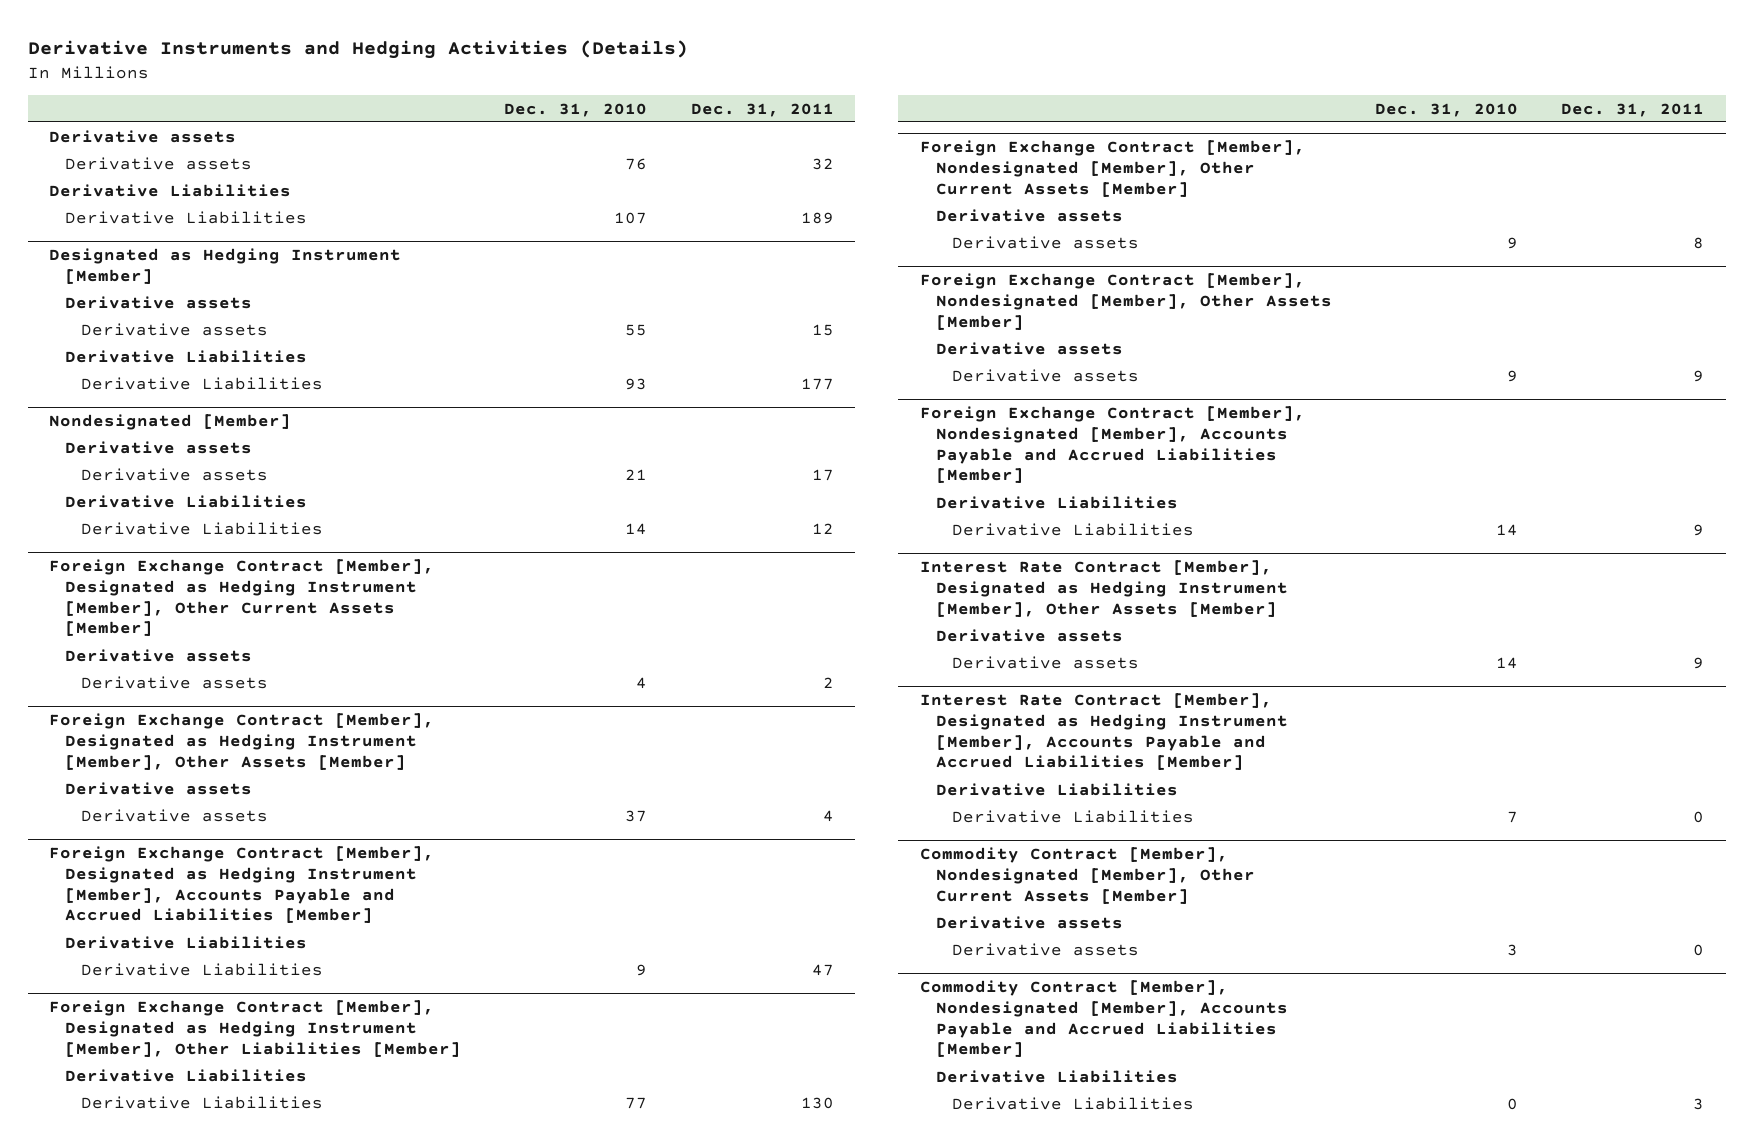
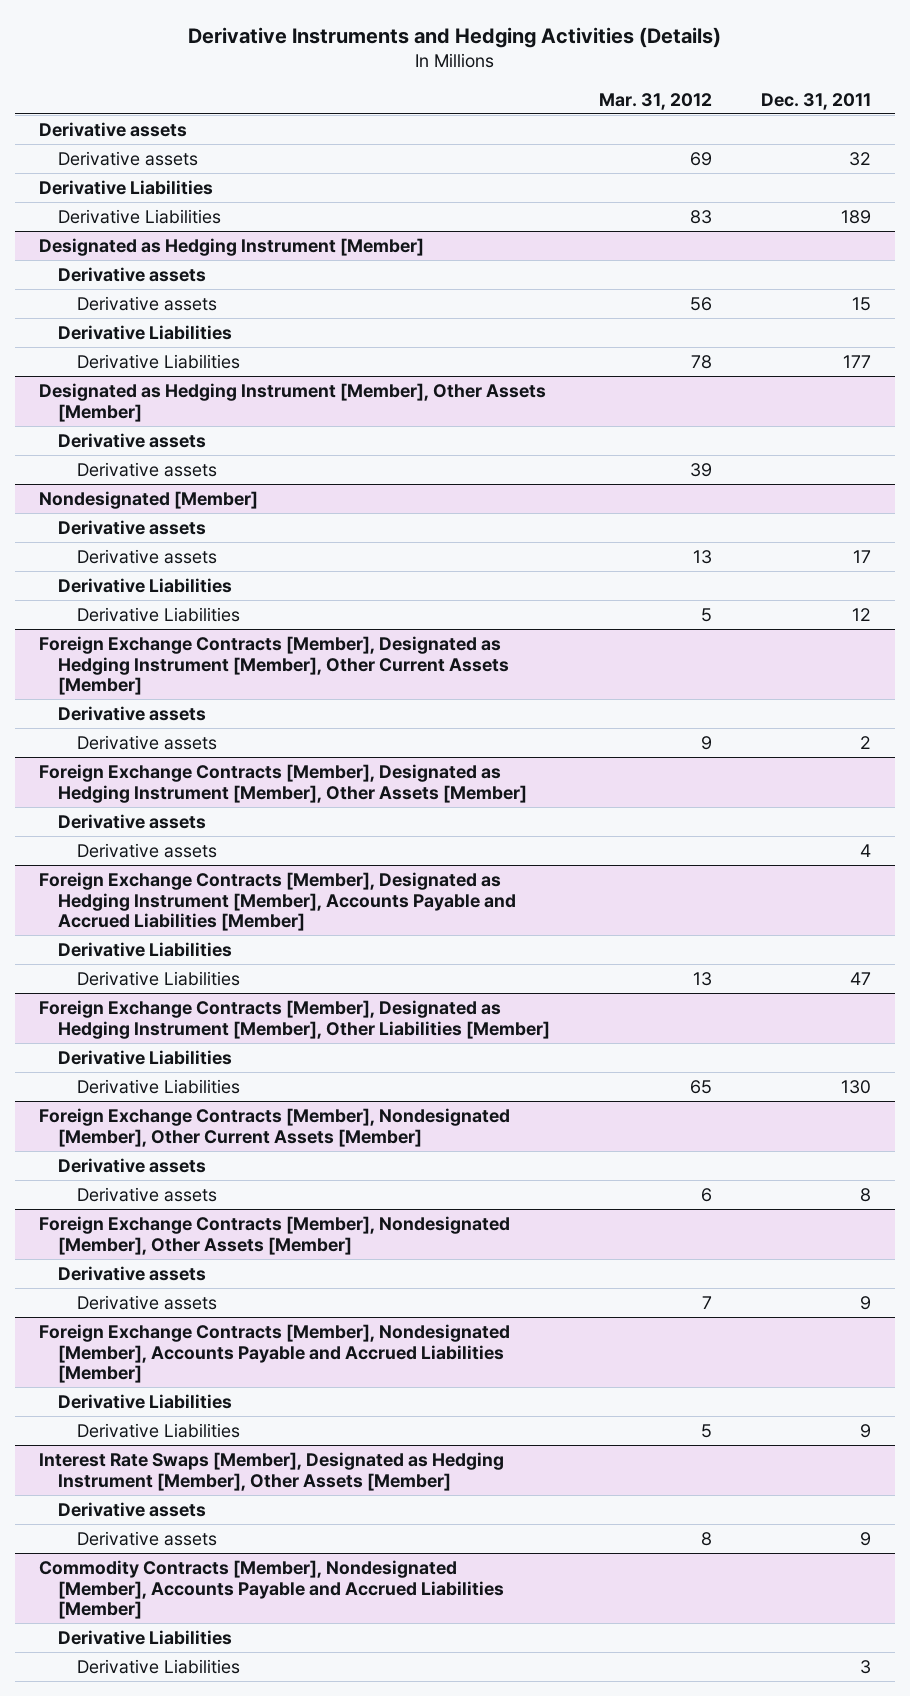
[504,102,648,117] Dec. 31, 2010 -> none
none -> [598,92,712,110] Mar. 31, 2012
none -> [39,382,547,422] Designated as Hedging Instrument [Member], Other Assets [Member]
none -> [57,432,206,448] Derivative assets
none -> [76,461,217,477] Derivative assets
[49,558,435,637] Foreign Exchange Contract [Member], Designated as Hedging Instrument [Member], Other Current Assets [Member] -> [39,635,509,696] Foreign Exchange Contracts [Member], Designated as Hedging Instrument [Member], Other Current Assets [Member]
[49,712,435,770] Foreign Exchange Contract [Member], Designated as Hedging Instrument [Member], Other Assets [Member] -> [39,763,527,803] Foreign Exchange Contracts [Member], Designated as Hedging Instrument [Member], Other Assets [Member]
[49,845,435,924] Foreign Exchange Contract [Member], Designated as Hedging Instrument [Member], Accounts Payable and Accrued Liabilities [Member] -> [39,871,516,932] Foreign Exchange Contracts [Member], Designated as Hedging Instrument [Member], Accounts Payable and Accrued Liabilities [Member]
[49,999,462,1057] Foreign Exchange Contract [Member], Designated as Hedging Instrument [Member], Other Liabilities [Member] -> [39,999,550,1039] Foreign Exchange Contracts [Member], Designated as Hedging Instrument [Member], Other Liabilities [Member]
[919,139,1305,197] Foreign Exchange Contract [Member], Nondesignated [Member], Other Current Assets [Member] -> [39,1107,511,1147] Foreign Exchange Contracts [Member], Nondesignated [Member], Other Current Assets [Member]
[919,272,1333,330] Foreign Exchange Contract [Member], Nondesignated [Member], Other Assets [Member] -> [39,1215,511,1255] Foreign Exchange Contracts [Member], Nondesignated [Member], Other Assets [Member]
[919,405,1305,484] Foreign Exchange Contract [Member], Nondesignated [Member], Accounts Payable and Accrued Liabilities [Member] -> [39,1323,511,1384] Foreign Exchange Contracts [Member], Nondesignated [Member], Accounts Payable and Accrued Liabilities [Member]
[919,559,1289,617] Interest Rate Contract [Member], Designated as Hedging Instrument [Member], Other Assets [Member] -> [39,1451,505,1491] Interest Rate Swaps [Member], Designated as Hedging Instrument [Member], Other Assets [Member]
[919,692,1289,771] Interest Rate Contract [Member], Designated as Hedging Instrument [Member], Accounts Payable and Accrued Liabilities [Member] -> none
[936,782,1179,796] Derivative Liabilities -> none
[952,809,1195,823] Derivative Liabilities -> none
[919,846,1256,904] Commodity Contract [Member], Nondesignated [Member], Other Current Assets [Member] -> none
[936,915,1124,929] Derivative assets -> none
[952,942,1140,956] Derivative assets -> none
[919,979,1289,1058] Commodity Contract [Member], Nondesignated [Member], Accounts Payable and Accrued Liabilities [Member] -> [39,1559,504,1620] Commodity Contracts [Member], Nondesignated [Member], Accounts Payable and Accrued Liabilities [Member]

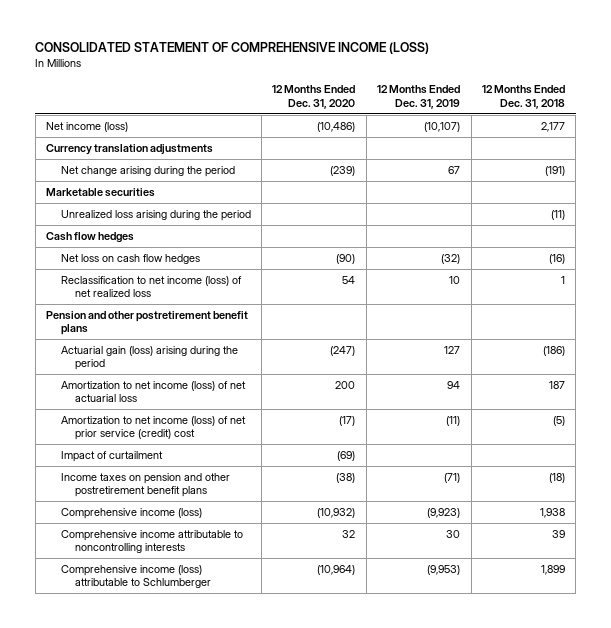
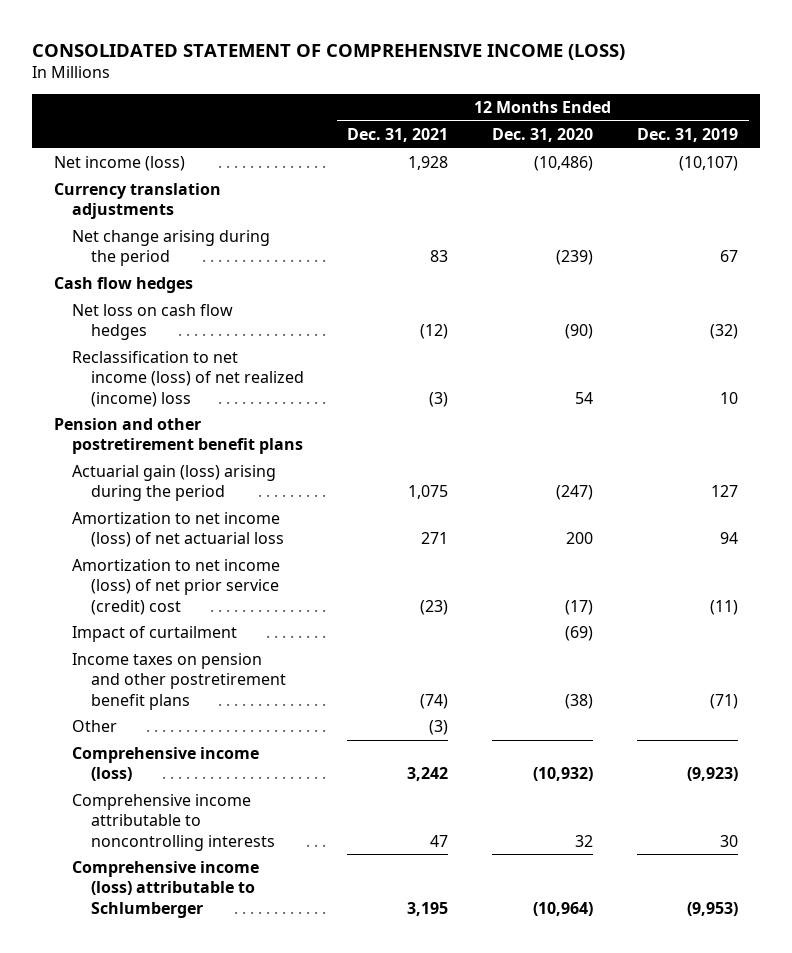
[482,85,566,109] 12 Months Ended Dec. 31, 2018 -> none
none -> [347,128,449,143] Dec. 31, 2021
[46,187,156,197] Marketable securities -> none
[60,209,251,221] Unrealized loss arising during the period -> none
[60,275,242,298] Reclassification to net income (loss) of net realized loss -> [72,351,304,407] Reclassification to net income (loss) of net realized (income) loss
none -> [72,720,118,733] Other

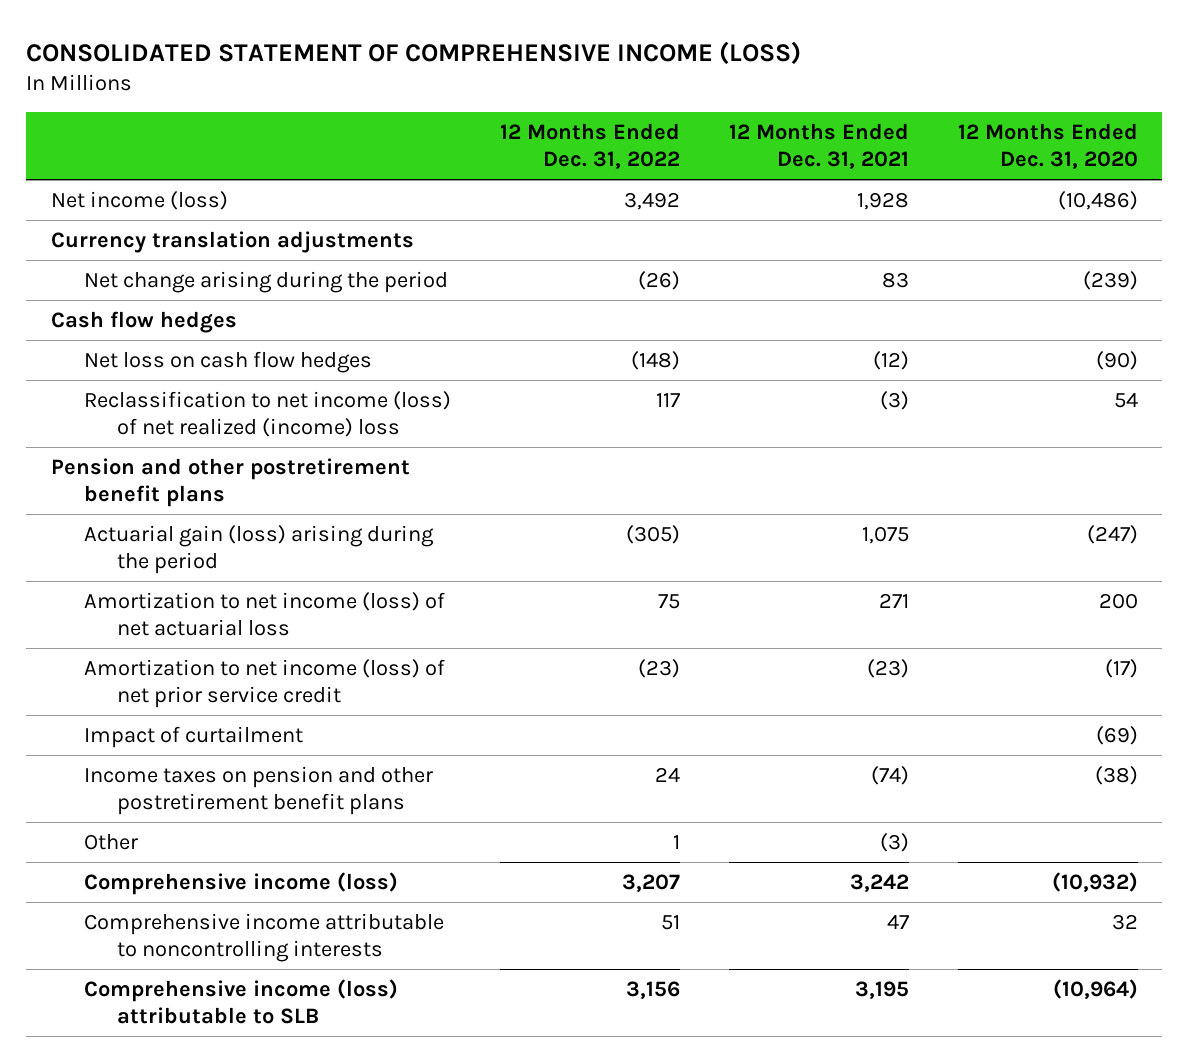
[636,128,738,143] Dec. 31, 2019 -> none
none -> [499,123,680,170] 12 Months Ended Dec. 31, 2022
[72,559,281,615] Amortization to net income (loss) of net prior service (credit) cost -> [84,658,446,708] Amortization to net income (loss) of net prior service credit
[72,861,260,918] Comprehensive income (loss) attributable to Schlumberger -> [84,978,399,1024] Comprehensive income (loss) attributable to SLB

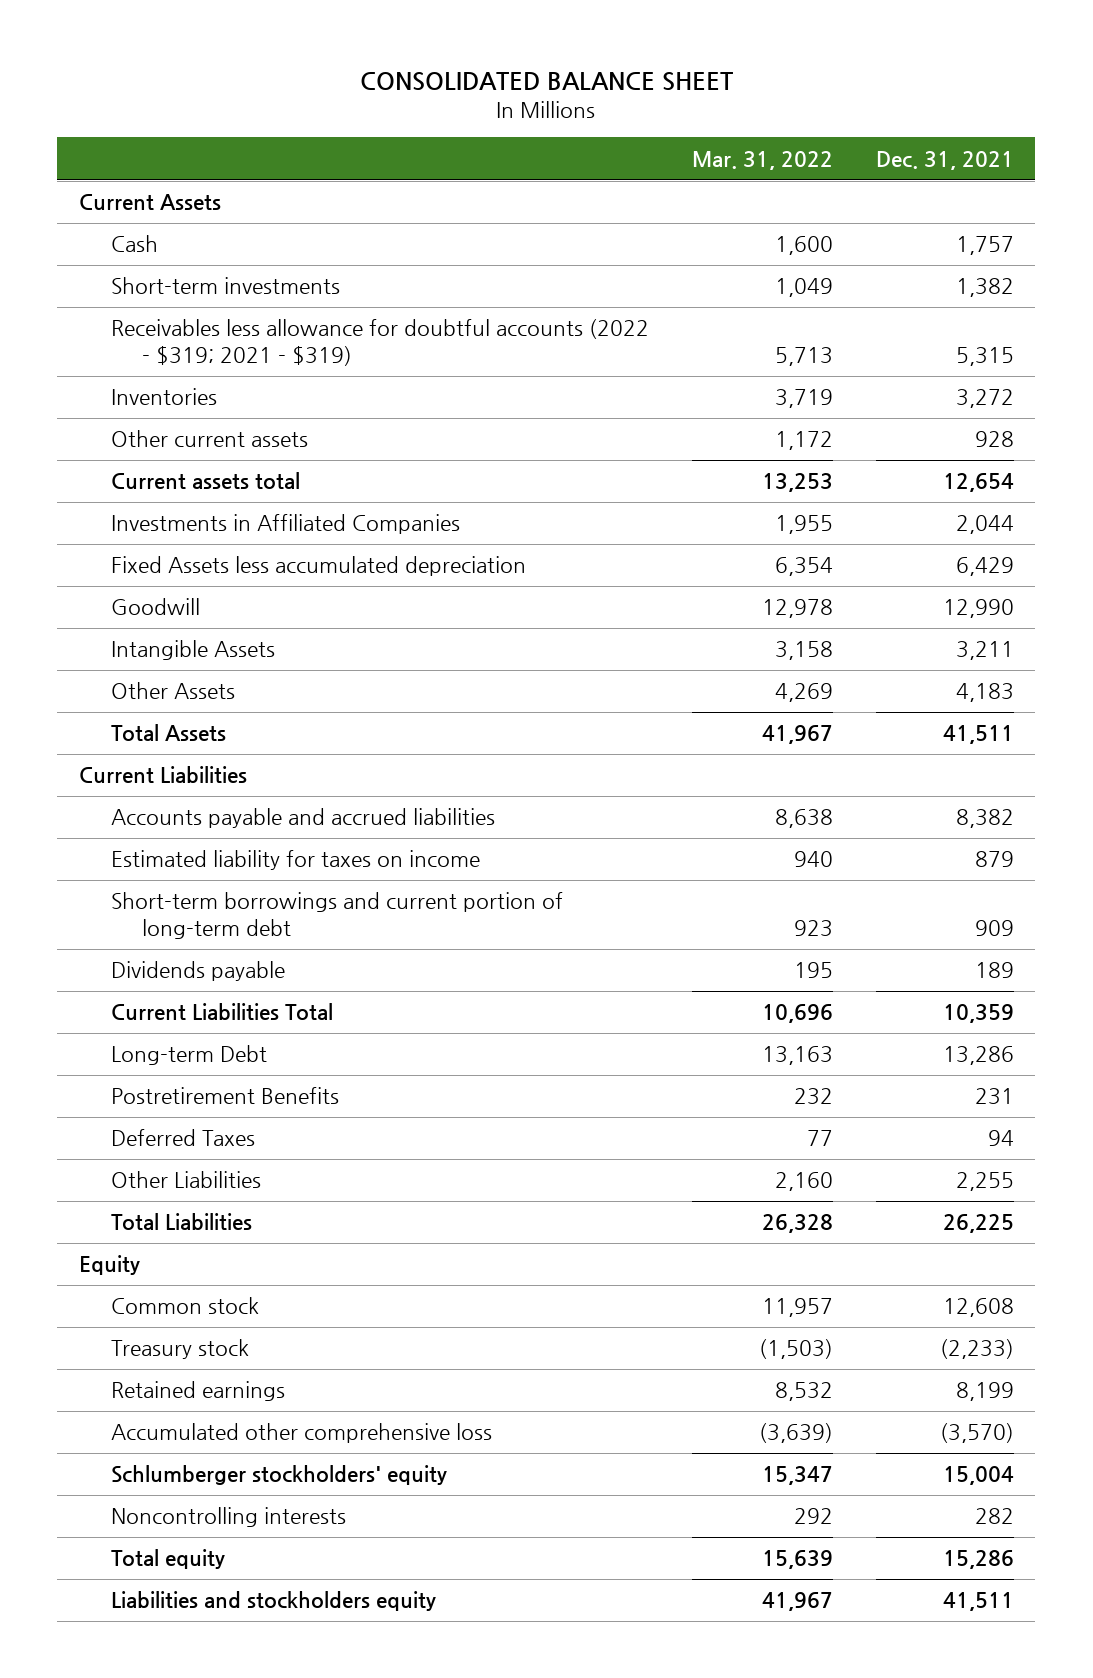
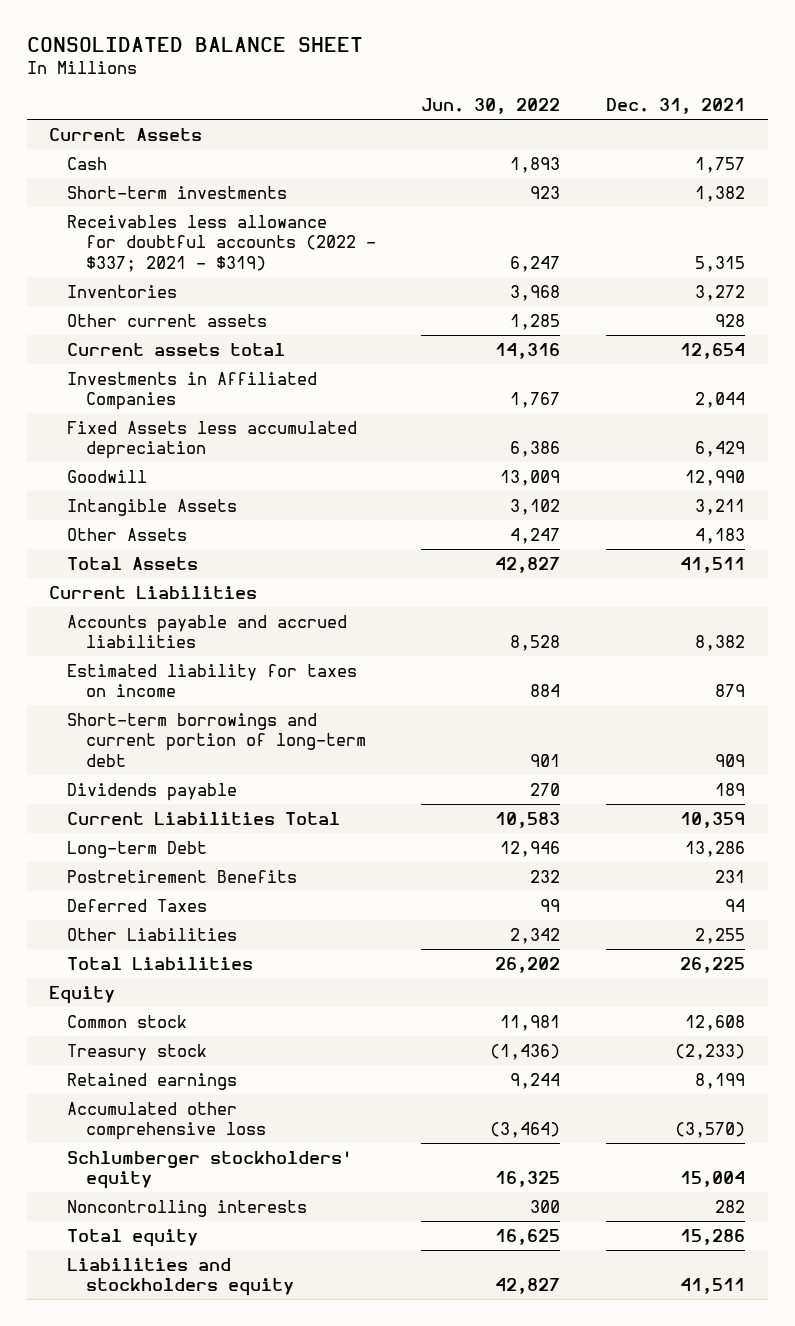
[691,150,833,170] Mar. 31, 2022 -> none
none -> [421,97,561,114] Jun. 30, 2022
[110,319,649,366] Receivables less allowance for doubtful accounts (2022 - $319; 2021 - $319) -> [67,214,376,272] Receivables less allowance for doubtful accounts (2022 - $337; 2021 - $319)

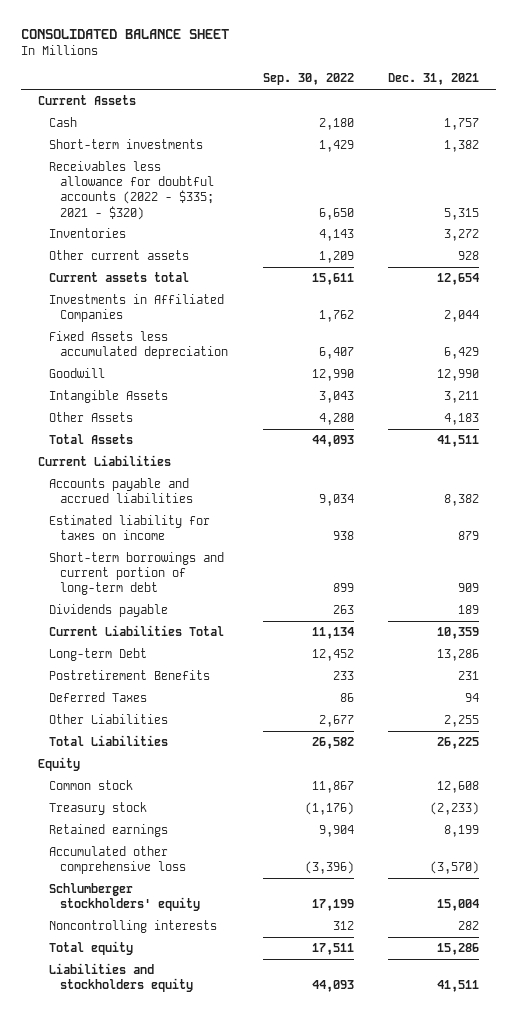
[421,97,561,114] Jun. 30, 2022 -> none
none -> [262,73,354,86] Sep. 30, 2022
[67,214,376,272] Receivables less allowance for doubtful accounts (2022 - $337; 2021 - $319) -> [49,161,215,220] Receivables less allowance for doubtful accounts (2022 - $335; 2021 - $320)

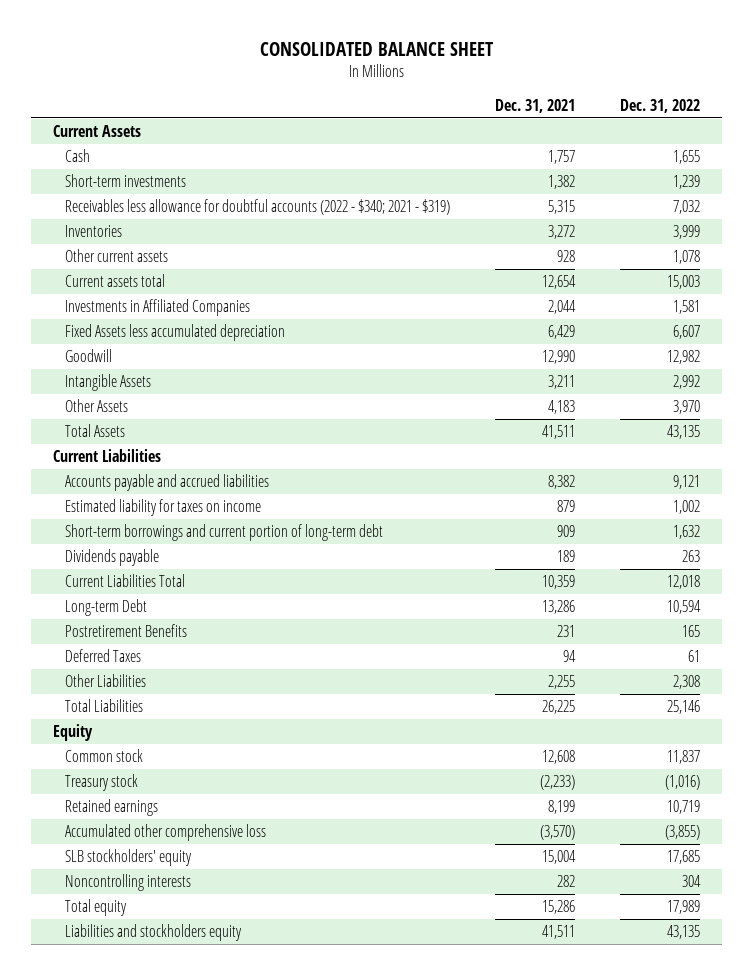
[262,73,354,86] Sep. 30, 2022 -> none
none -> [619,99,700,114] Dec. 31, 2022
[49,161,215,220] Receivables less allowance for doubtful accounts (2022 - $335; 2021 - $320) -> [65,199,451,216] Receivables less allowance for doubtful accounts (2022 - $340; 2021 - $319)
[49,883,201,912] Schlumberger stockholders' equity -> [65,849,193,867] SLB stockholders' equity

